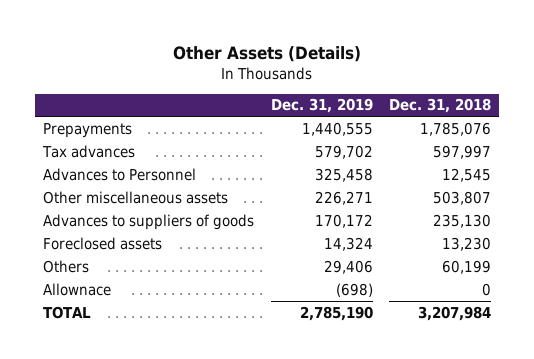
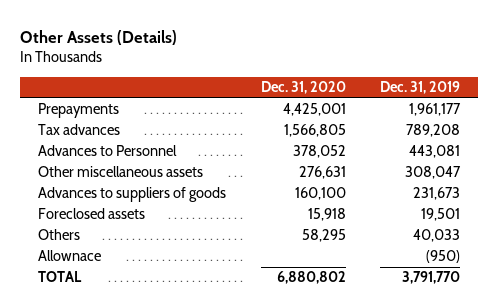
[388,98,491,114] Dec. 31, 2018 -> none
none -> [260,81,346,95] Dec. 31, 2020
[301,121,373,136] 1,440,555 -> [409,103,462,117] 1,961,177
[314,144,373,159] 579,702 -> [406,124,461,138] 789,208
[314,167,373,182] 325,458 -> [409,145,461,159] 443,081
[314,190,373,205] 226,271 -> [405,166,462,180] 308,047
[314,213,373,228] 170,172 -> [413,187,461,201] 231,673
[323,236,373,251] 14,324 -> [421,208,461,222] 19,501
[323,259,373,274] 29,406 -> [413,229,461,243] 40,033
[335,282,373,297] (698) -> [426,250,461,264] (950)
[299,305,373,321] 2,785,190 -> [402,271,461,285] 3,791,770

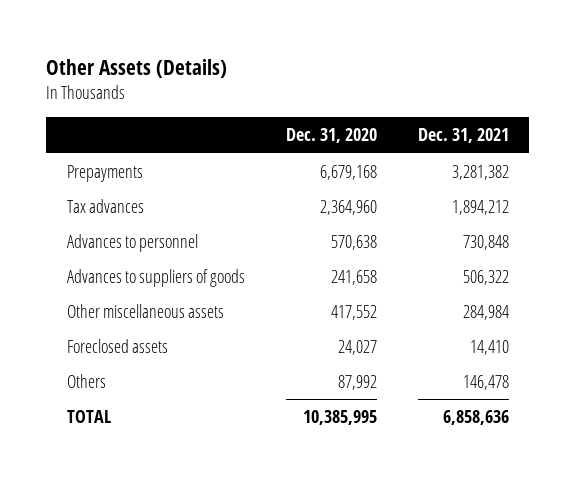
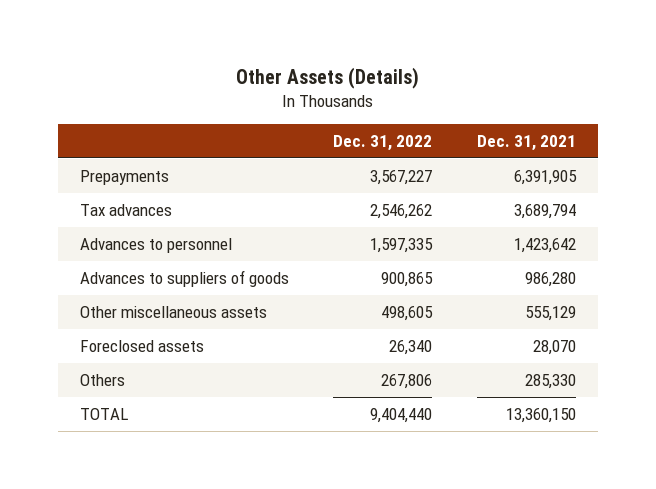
[285,128,377,144] Dec. 31, 2020 -> none
none -> [333,134,433,151] Dec. 31, 2022
[451,165,509,181] 3,281,382 -> [513,170,577,186] 6,391,905
[451,200,509,216] 1,894,212 -> [513,204,576,220] 3,689,794
[462,235,509,251] 730,848 -> [513,238,576,254] 1,423,642
[462,270,509,286] 506,322 -> [524,272,576,288] 986,280
[462,305,509,321] 284,984 -> [524,306,576,322] 555,129
[469,340,509,356] 14,410 -> [532,340,576,356] 28,070
[462,375,509,391] 146,478 -> [524,374,576,390] 285,330
[442,410,509,426] 6,858,636 -> [505,408,576,424] 13,360,150

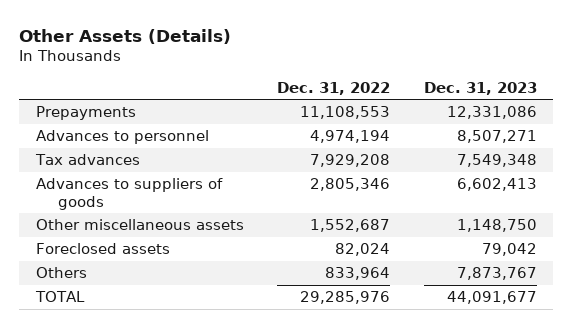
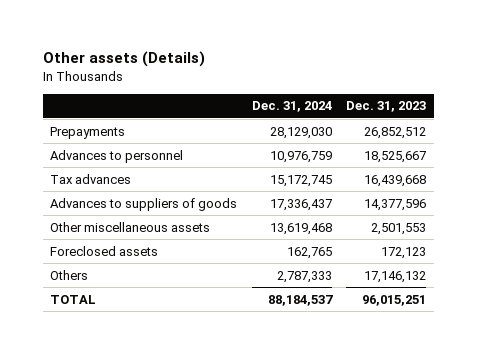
[19,28,232,44] Other Assets (Details) -> [43,51,206,68] Other assets (Details)
[277,81,391,95] Dec. 31, 2022 -> none
none -> [251,101,332,113] Dec. 31, 2024
[446,106,537,120] 12,331,086 -> [364,126,427,139] 26,852,512
[456,130,537,144] 8,507,271 -> [364,150,427,163] 18,525,667
[456,154,537,168] 7,549,348 -> [364,174,427,187] 16,439,668
[456,178,537,192] 6,602,413 -> [364,198,427,211] 14,377,596
[456,219,537,233] 1,148,750 -> [371,222,427,235] 2,501,553
[481,243,537,257] 79,042 -> [381,246,427,259] 172,123
[456,267,537,281] 7,873,767 -> [364,270,427,283] 17,146,132
[446,291,537,305] 44,091,677 -> [362,294,427,306] 96,015,251

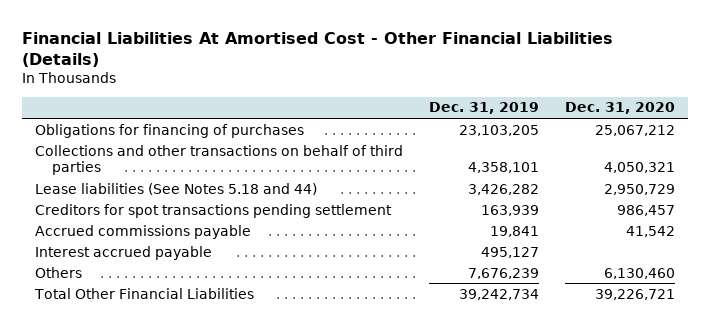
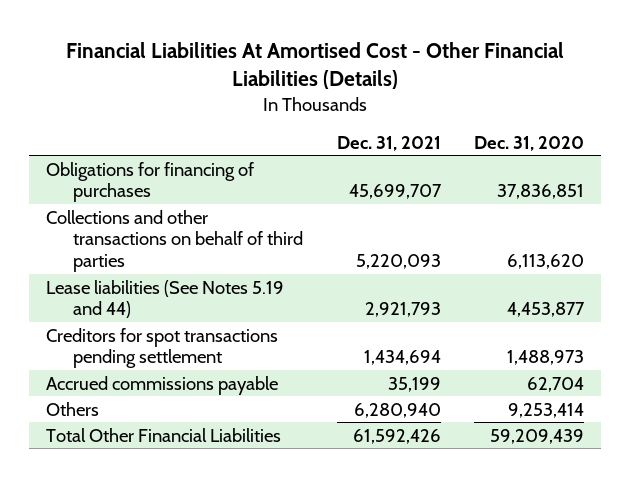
[429,102,540,115] Dec. 31, 2019 -> none
none -> [336,135,441,151] Dec. 31, 2021
[35,245,213,260] Interest accrued payable -> none
[595,124,676,136] 25,067,212 -> [497,184,585,200] 37,836,851
[604,162,676,174] 4,050,321 -> [507,253,585,269] 6,113,620
[35,182,318,195] Lease liabilities (See Notes 5.18 and 44) -> [46,279,285,319] Lease liabilities (See Notes 5.19 and 44)
[604,183,676,195] 2,950,729 -> [507,302,586,318] 4,453,877
[617,204,676,216] 986,457 -> [507,350,585,366] 1,488,973
[626,225,676,237] 41,542 -> [527,376,585,392] 62,704
[604,267,676,279] 6,130,460 -> [508,402,585,418] 9,253,414
[595,288,676,300] 39,226,721 -> [490,428,585,444] 59,209,439

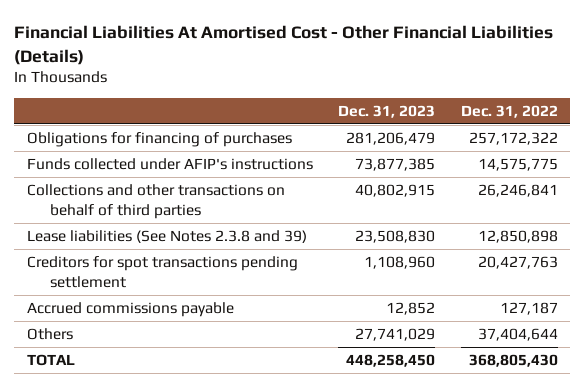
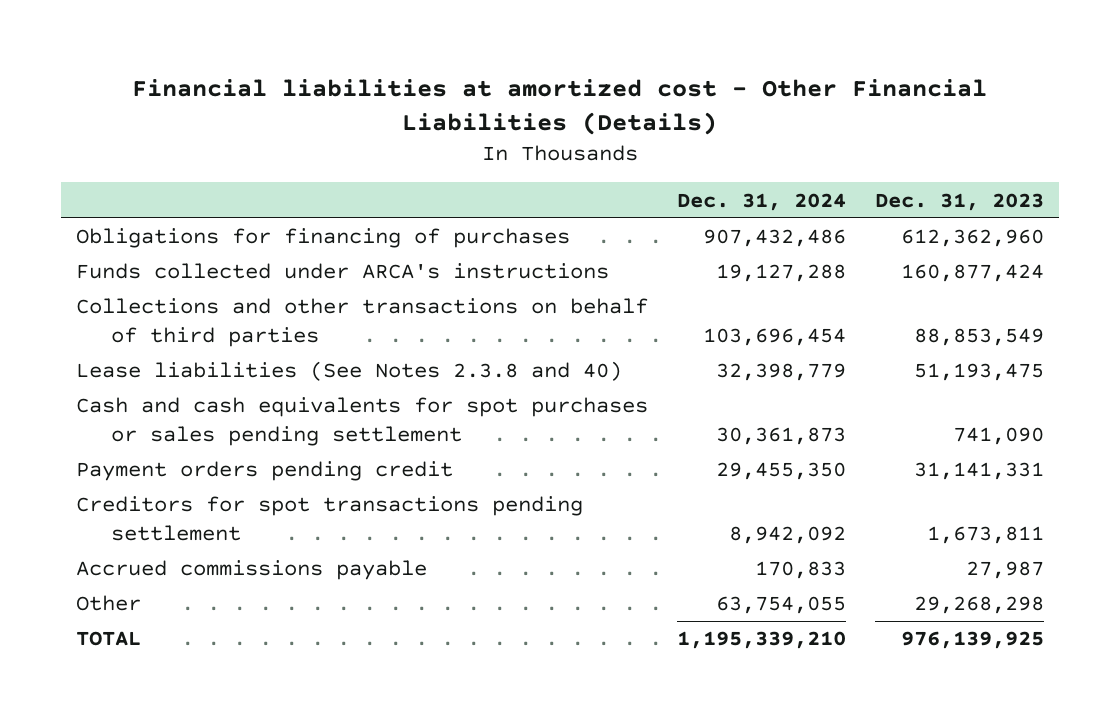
[13,24,553,65] Financial Liabilities At Amortised Cost - Other Financial Liabilities (Details) -> [131,78,987,136] Financial liabilities at amortized cost - Other Financial Liabilities (Details)
[460,104,558,118] Dec. 31, 2022 -> none
none -> [676,192,846,211] Dec. 31, 2024
[346,131,436,145] 281,206,479 -> [901,229,1045,248] 612,362,960
[26,157,313,170] Funds collected under AFIP's instructions -> [75,263,609,280] Funds collected under ARCA's instructions
[355,157,436,171] 73,877,385 -> [901,264,1045,283] 160,877,424
[355,183,436,197] 40,802,915 -> [914,327,1045,346] 88,853,549
[26,229,307,243] Lease liabilities (See Notes 2.3.8 and 39) -> [75,361,622,382] Lease liabilities (See Notes 2.3.8 and 40)
[355,229,436,243] 23,508,830 -> [914,363,1045,382] 51,193,475
none -> [75,397,648,446] Cash and cash equivalents for spot purchases or sales pending settlement
none -> [75,461,453,482] Payment orders pending credit
[364,255,436,269] 1,108,960 -> [927,525,1045,544] 1,673,811
[386,301,436,315] 12,852 -> [966,561,1045,580] 27,987
[26,327,73,340] Others -> [75,595,141,612] Other
[355,327,436,341] 27,741,029 -> [914,596,1045,615] 29,268,298
[346,353,436,367] 448,258,450 -> [901,631,1045,650] 976,139,925

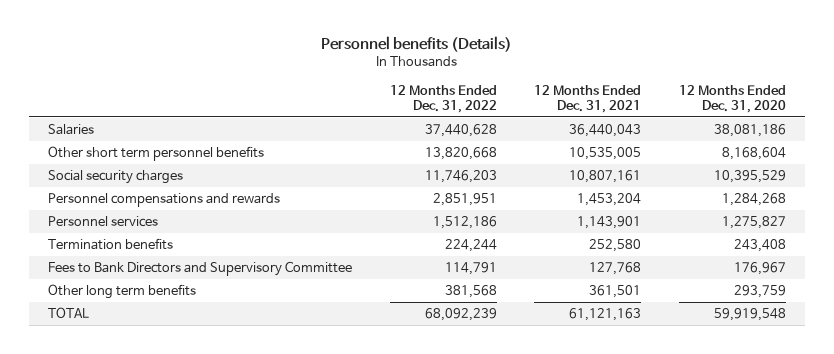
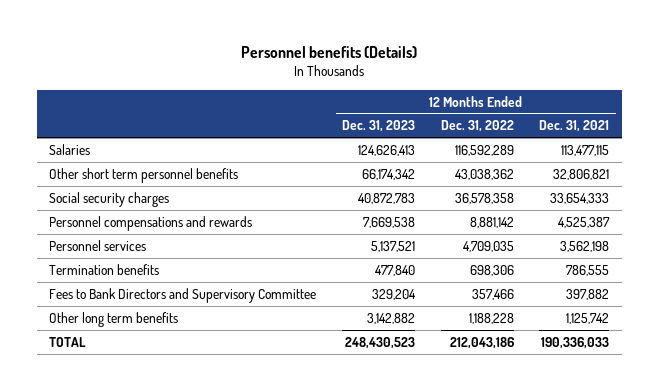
[679,84,787,113] 12 Months Ended Dec. 31, 2020 -> none
none -> [342,120,416,133] Dec. 31, 2023
[424,124,497,138] 37,440,628 -> [454,144,514,156] 116,592,289
[569,124,642,138] 36,440,043 -> [561,144,610,156] 113,477,115
[424,147,497,161] 13,820,668 -> [454,168,514,180] 43,038,362
[569,147,642,161] 10,535,005 -> [553,168,610,180] 32,806,821
[424,170,497,184] 11,746,203 -> [454,192,514,204] 36,578,358
[569,170,642,184] 10,807,161 -> [550,192,610,204] 33,654,333
[432,193,497,207] 2,851,951 -> [469,216,514,228] 8,881,142
[577,193,642,207] 1,453,204 -> [558,216,611,228] 4,525,387
[432,216,497,230] 1,512,186 -> [462,240,514,252] 4,709,035
[577,216,642,230] 1,143,901 -> [560,240,610,252] 3,562,198
[444,239,497,253] 224,244 -> [469,264,514,276] 698,306
[589,239,642,253] 252,580 -> [566,264,610,276] 786,555
[444,262,497,276] 114,791 -> [471,288,514,300] 357,466
[589,262,642,276] 127,768 -> [566,288,610,300] 397,882
[444,285,497,299] 381,568 -> [468,312,514,324] 1,188,228
[589,285,642,299] 361,501 -> [566,312,610,324] 1,125,742
[424,308,497,322] 68,092,239 -> [449,336,514,349] 212,043,186
[569,308,642,322] 61,121,163 -> [541,336,610,349] 190,336,033

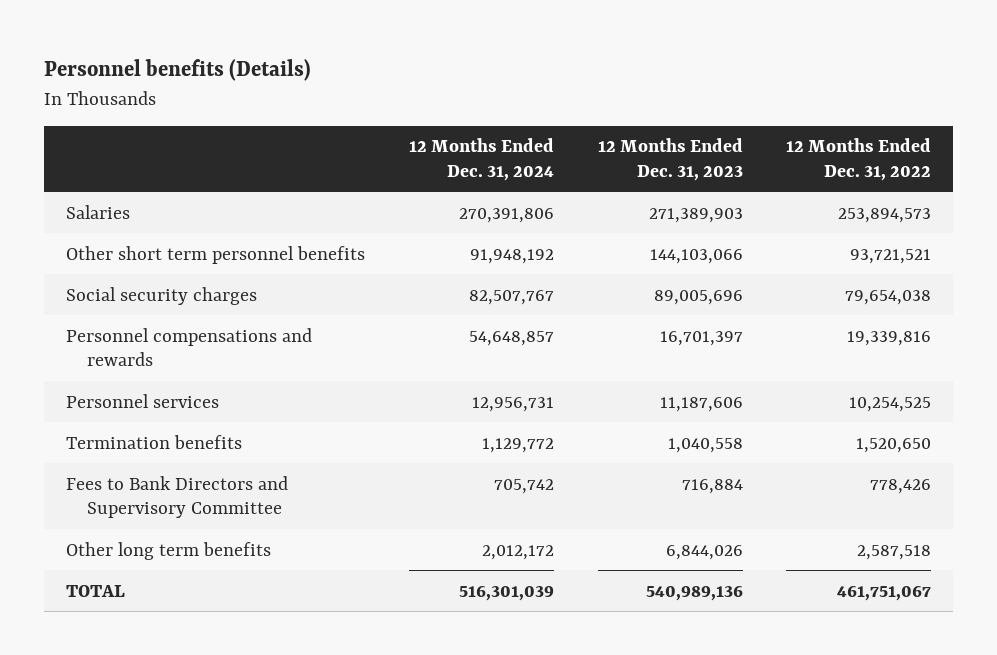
[539,120,610,133] Dec. 31, 2021 -> none
none -> [408,138,554,181] 12 Months Ended Dec. 31, 2024
[358,144,416,156] 124,626,413 -> [648,207,743,223] 271,389,903
[454,144,514,156] 116,592,289 -> [838,207,932,223] 253,894,573
[362,168,416,180] 66,174,342 -> [649,248,743,264] 144,103,066
[454,168,514,180] 43,038,362 -> [850,248,932,264] 93,721,521
[358,192,416,204] 40,872,783 -> [653,289,743,305] 89,005,696
[454,192,514,204] 36,578,358 -> [845,289,932,305] 79,654,038
[363,216,416,228] 7,669,538 -> [659,330,743,346] 16,701,397
[469,216,514,228] 8,881,142 -> [847,330,932,346] 19,339,816
[371,240,416,252] 5,137,521 -> [659,396,743,412] 11,187,606
[462,240,514,252] 4,709,035 -> [849,396,932,412] 10,254,525
[375,264,416,276] 477,840 -> [667,437,743,453] 1,040,558
[469,264,514,276] 698,306 -> [856,437,932,453] 1,520,650
[372,288,417,300] 329,204 -> [681,478,743,494] 716,884
[471,288,514,300] 357,466 -> [870,478,932,494] 778,426
[367,312,416,324] 3,142,882 -> [665,544,743,560] 6,844,026
[468,312,514,324] 1,188,228 -> [857,544,932,560] 2,587,518
[345,336,416,349] 248,430,523 -> [645,585,743,601] 540,989,136
[449,336,514,349] 212,043,186 -> [837,585,932,601] 461,751,067

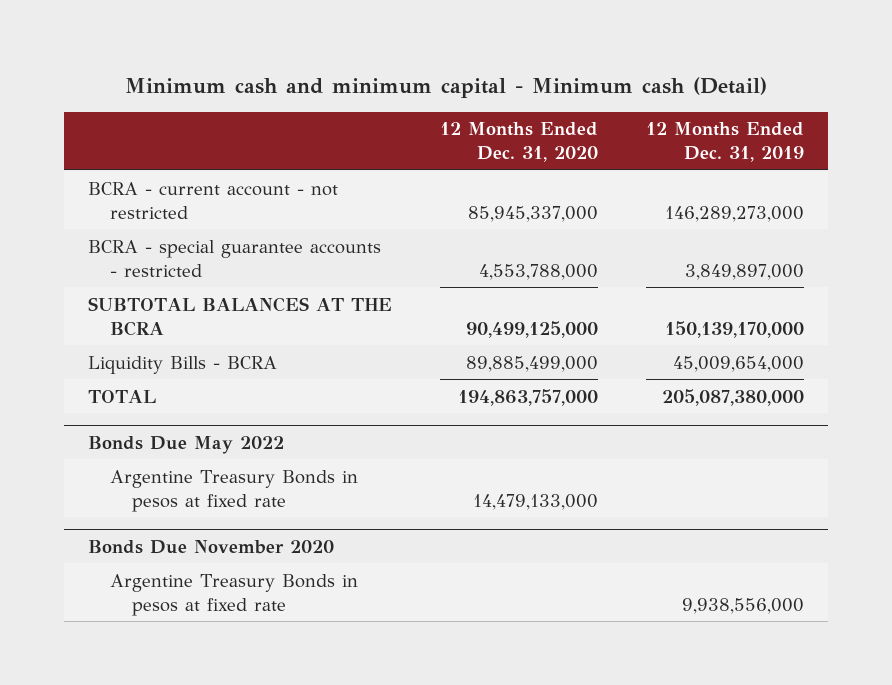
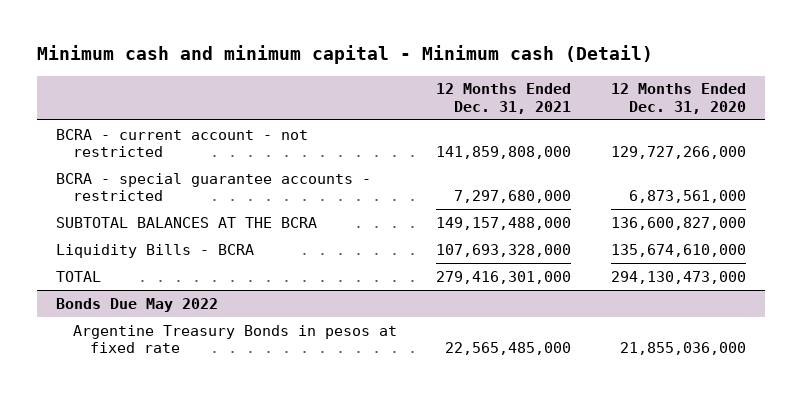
[645,122,804,163] 12 Months Ended Dec. 31, 2019 -> none
none -> [436,83,572,114] 12 Months Ended Dec. 31, 2021
[467,205,598,222] 85,945,337,000 -> [610,146,746,160] 129,727,266,000
[478,263,598,280] 4,553,788,000 -> [628,190,746,204] 6,873,561,000
[465,320,598,338] 90,499,125,000 -> [610,216,746,230] 136,600,827,000
[465,355,598,372] 89,885,499,000 -> [610,243,746,257] 135,674,610,000
[457,388,598,406] 194,863,757,000 -> [610,270,746,284] 294,130,473,000
[87,539,334,554] Bonds Due November 2020 -> none
[109,573,358,616] Argentine Treasury Bonds in pesos at fixed rate -> none
[472,493,598,510] 14,479,133,000 -> [619,342,746,356] 21,855,036,000

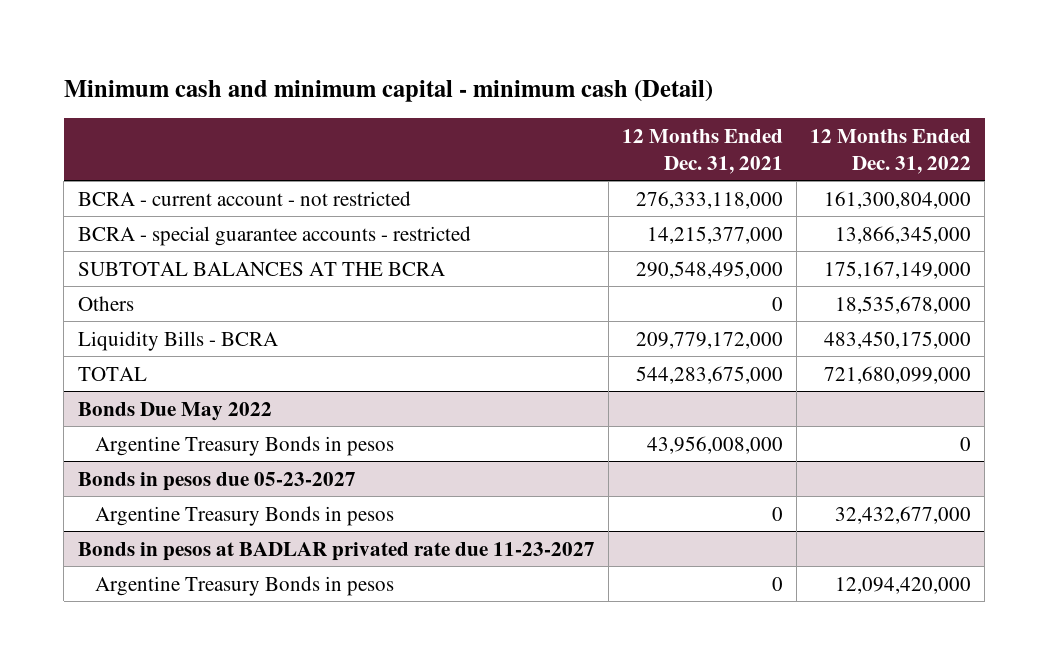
[36,45,653,65] Minimum cash and minimum capital - Minimum cash (Detail) -> [63,79,713,102] Minimum cash and minimum capital - minimum cash (Detail)
[610,83,746,114] 12 Months Ended Dec. 31, 2020 -> none
none -> [810,128,972,174] 12 Months Ended Dec. 31, 2022
[436,146,572,160] 141,859,808,000 -> [635,190,783,209] 276,333,118,000
[454,190,572,204] 7,297,680,000 -> [646,225,783,244] 14,215,377,000
[436,216,572,230] 149,157,488,000 -> [635,260,783,279] 290,548,495,000
none -> [77,295,134,311] Others
[436,243,572,257] 107,693,328,000 -> [635,331,783,349] 209,779,172,000
[436,270,572,284] 279,416,301,000 -> [635,365,783,384] 544,283,675,000
[73,324,398,354] Argentine Treasury Bonds in pesos at fixed rate -> [95,435,395,456] Argentine Treasury Bonds in pesos
[445,342,572,356] 22,565,485,000 -> [646,435,783,454] 43,956,008,000
none -> [77,471,356,491] Bonds in pesos due 05-23-2027
none -> [95,505,395,526] Argentine Treasury Bonds in pesos
none -> [77,541,595,561] Bonds in pesos at BADLAR privated rate due 11-23-2027
none -> [95,575,395,596] Argentine Treasury Bonds in pesos

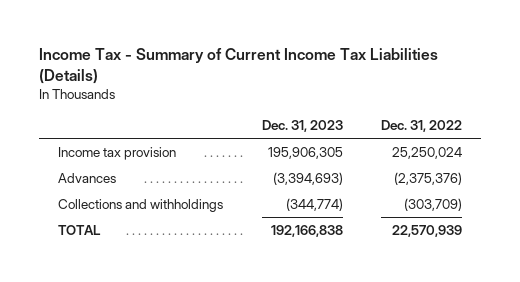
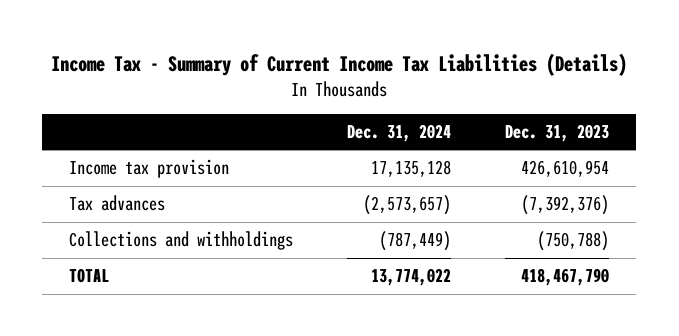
[380,120,462,133] Dec. 31, 2022 -> none
none -> [347,124,452,143] Dec. 31, 2024
[267,147,343,160] 195,906,305 -> [521,160,610,178] 426,610,954
[58,173,117,184] Advances -> [69,195,166,212] Tax advances
[272,172,343,186] (3,394,693) -> [521,195,610,216] (7,392,376)
[285,198,343,212] (344,774) -> [537,231,610,252] (750,788)
[270,225,343,238] 192,166,838 -> [521,268,610,287] 418,467,790

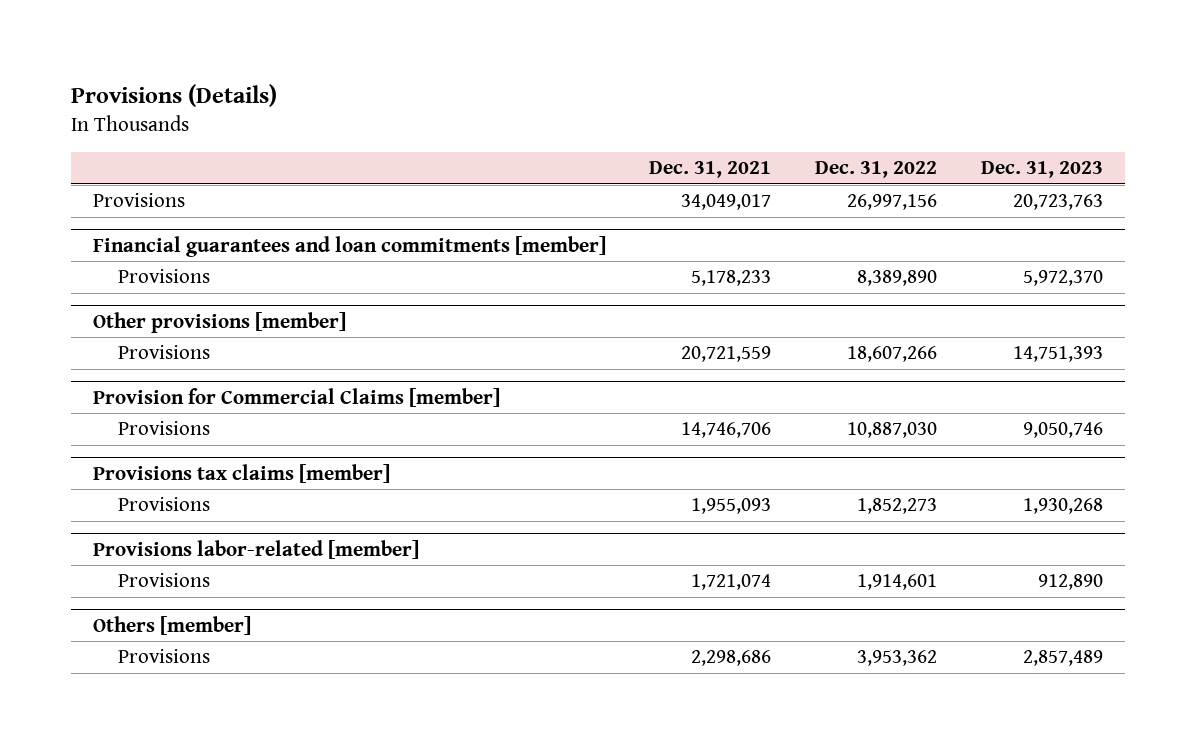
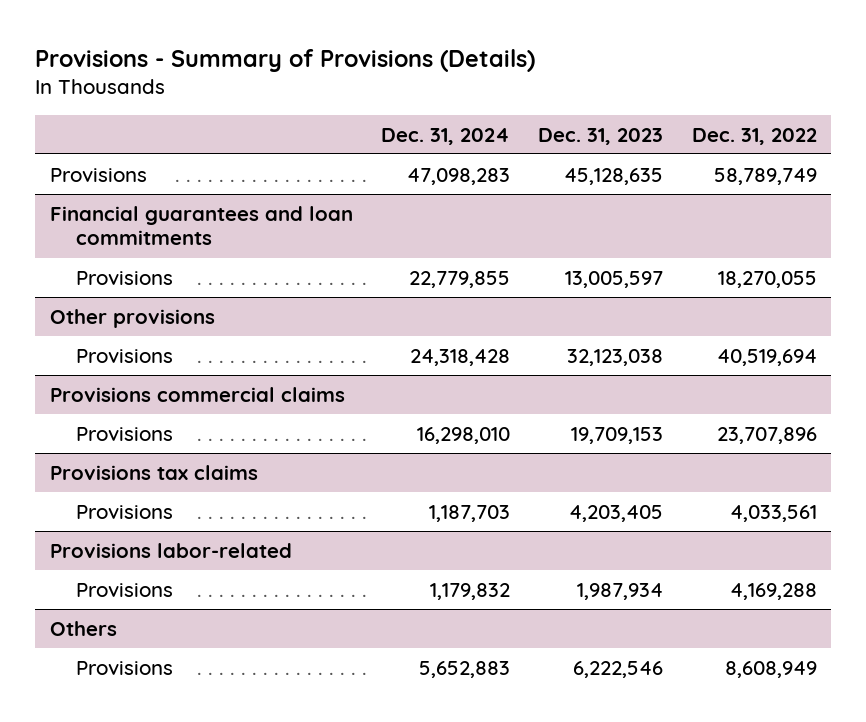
[70,84,277,108] Provisions (Details) -> [35,49,536,73] Provisions - Summary of Provisions (Details)
[649,161,772,179] Dec. 31, 2021 -> none
none -> [381,127,511,145] Dec. 31, 2024
[847,194,938,211] 26,997,156 -> [713,167,817,185] 58,789,749
[1012,194,1103,211] 20,723,763 -> [564,167,664,185] 45,128,635
[92,235,606,257] Financial guarantees and loan commitments [member] -> [49,205,353,246] Financial guarantees and loan commitments
[857,270,938,287] 8,389,890 -> [717,270,817,288] 18,270,055
[1022,270,1103,287] 5,972,370 -> [565,270,664,288] 13,005,597
[92,311,346,333] Other provisions [member] -> [49,308,215,328] Other provisions
[847,346,938,363] 18,607,266 -> [716,348,817,366] 40,519,694
[1012,346,1103,363] 14,751,393 -> [567,348,664,366] 32,123,038
[92,387,500,407] Provision for Commercial Claims [member] -> [49,386,345,402] Provisions commercial claims
[847,422,938,439] 10,887,030 -> [716,426,817,444] 23,707,896
[1022,422,1103,439] 9,050,746 -> [571,426,664,444] 19,709,153
[92,463,390,483] Provisions tax claims [member] -> [49,464,258,480] Provisions tax claims
[857,498,938,515] 1,852,273 -> [729,504,817,522] 4,033,561
[1022,498,1103,515] 1,930,268 -> [569,504,664,522] 4,203,405
[92,539,419,559] Provisions labor-related [member] -> [49,542,292,558] Provisions labor-related
[857,574,938,591] 1,914,601 -> [729,582,817,600] 4,169,288
[1037,574,1103,591] 912,890 -> [577,582,664,600] 1,987,934
[92,615,251,635] Others [member] -> [49,620,117,636] Others
[857,650,938,667] 3,953,362 -> [724,660,817,678] 8,608,949
[1022,650,1103,667] 2,857,489 -> [573,660,664,678] 6,222,546

